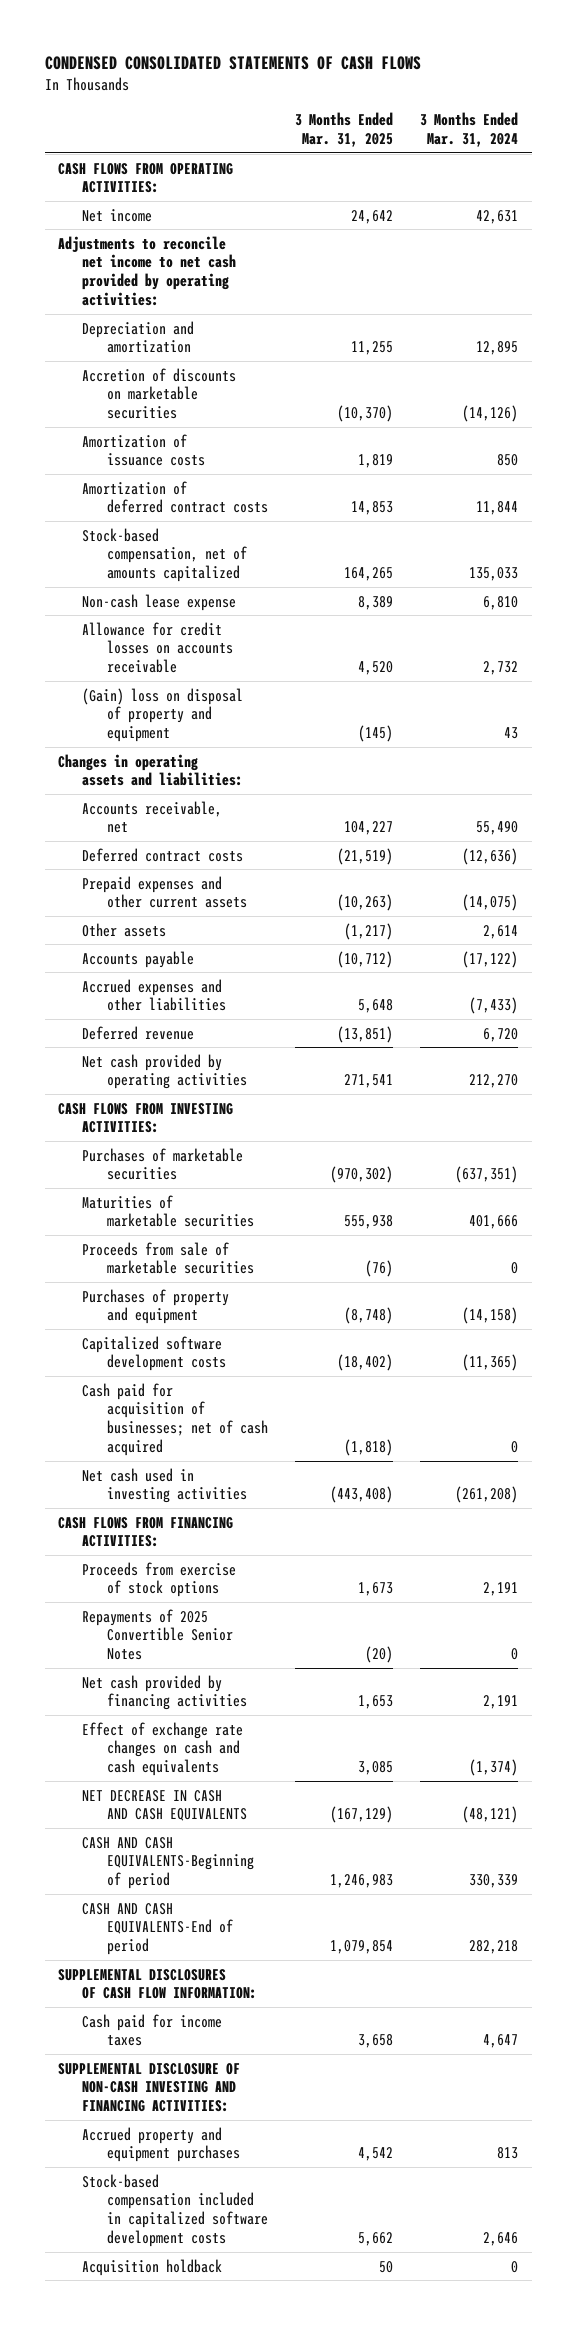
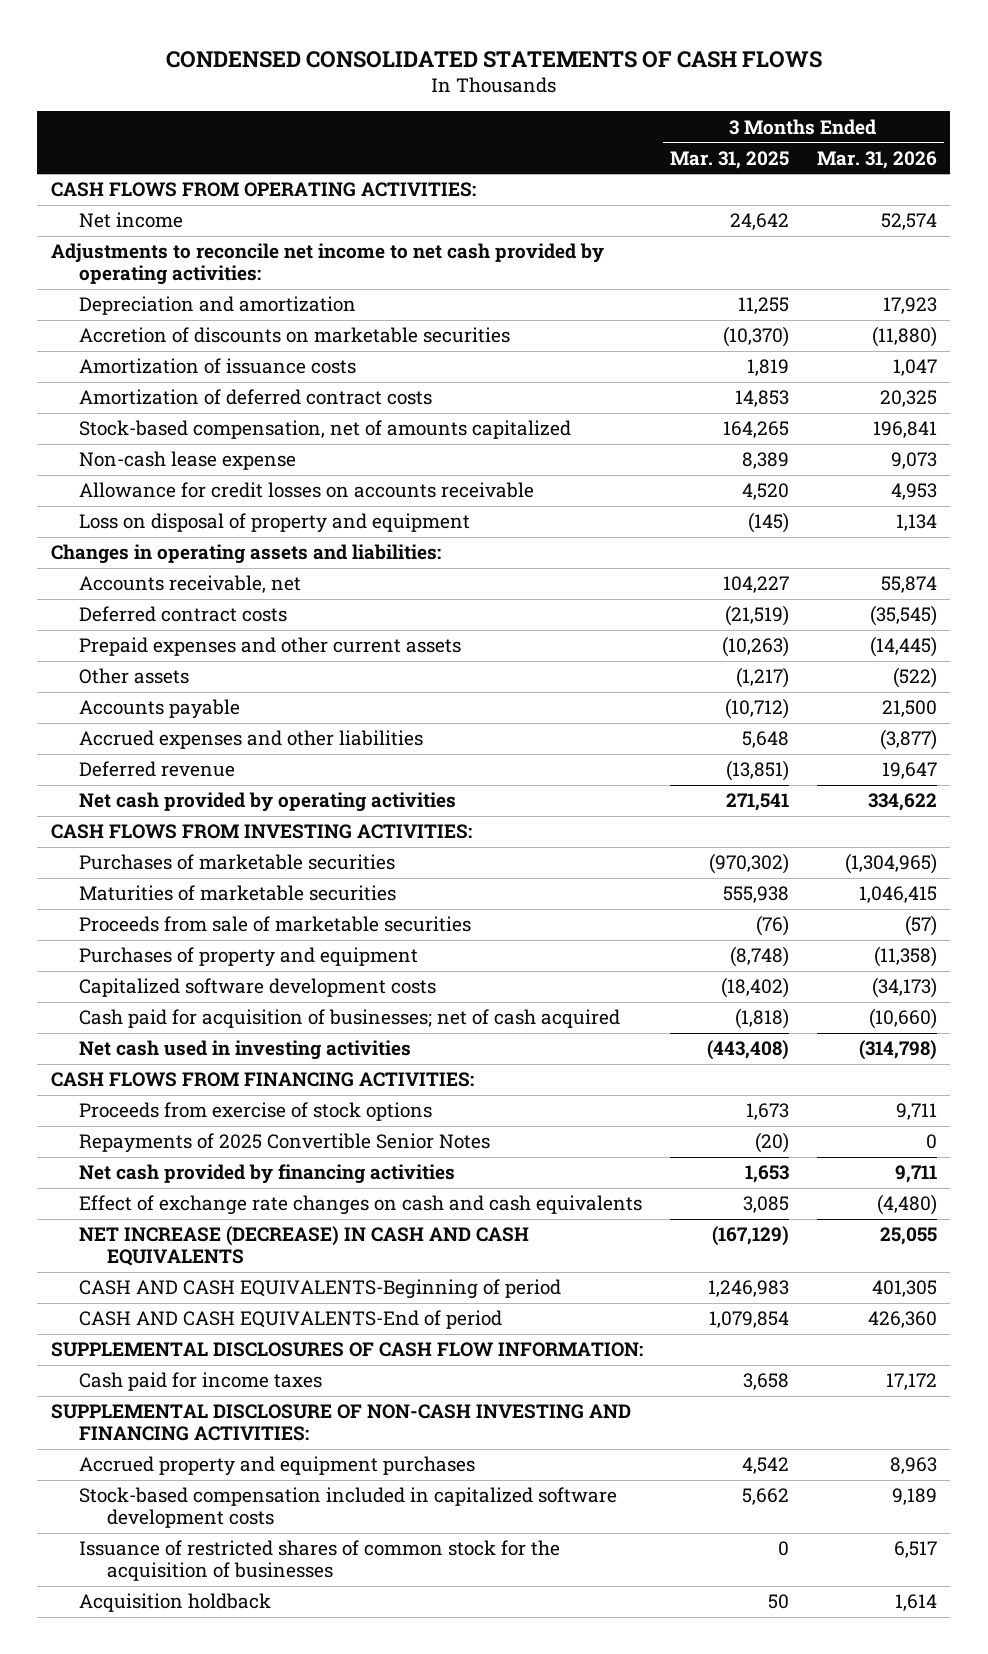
[420,112,519,148] 3 Months Ended Mar. 31, 2024 -> none
none -> [816,150,937,169] Mar. 31, 2026
[82,687,244,743] (Gain) loss on disposal of property and equipment -> [79,513,471,534] Loss on disposal of property and equipment
[82,1789,247,1822] NET DECREASE IN CASH AND CASH EQUIVALENTS -> [79,1226,530,1267] NET INCREASE (DECREASE) IN CASH AND CASH EQUIVALENTS
none -> [79,1540,561,1582] Issuance of restricted shares of common stock for the acquisition of businesses

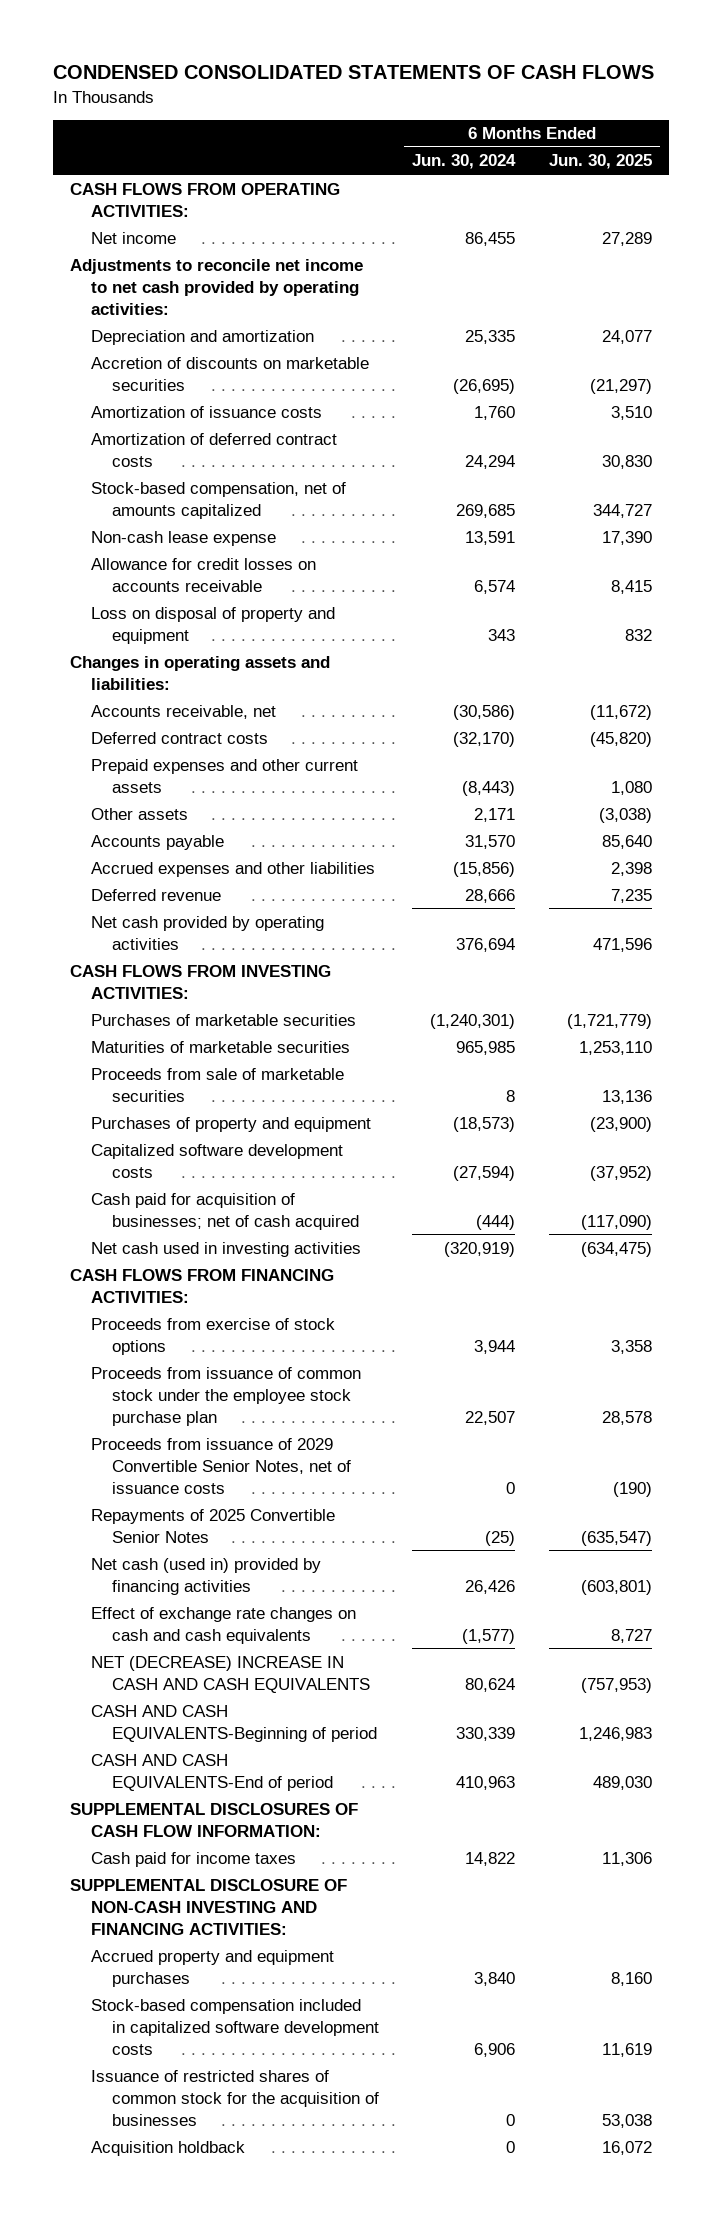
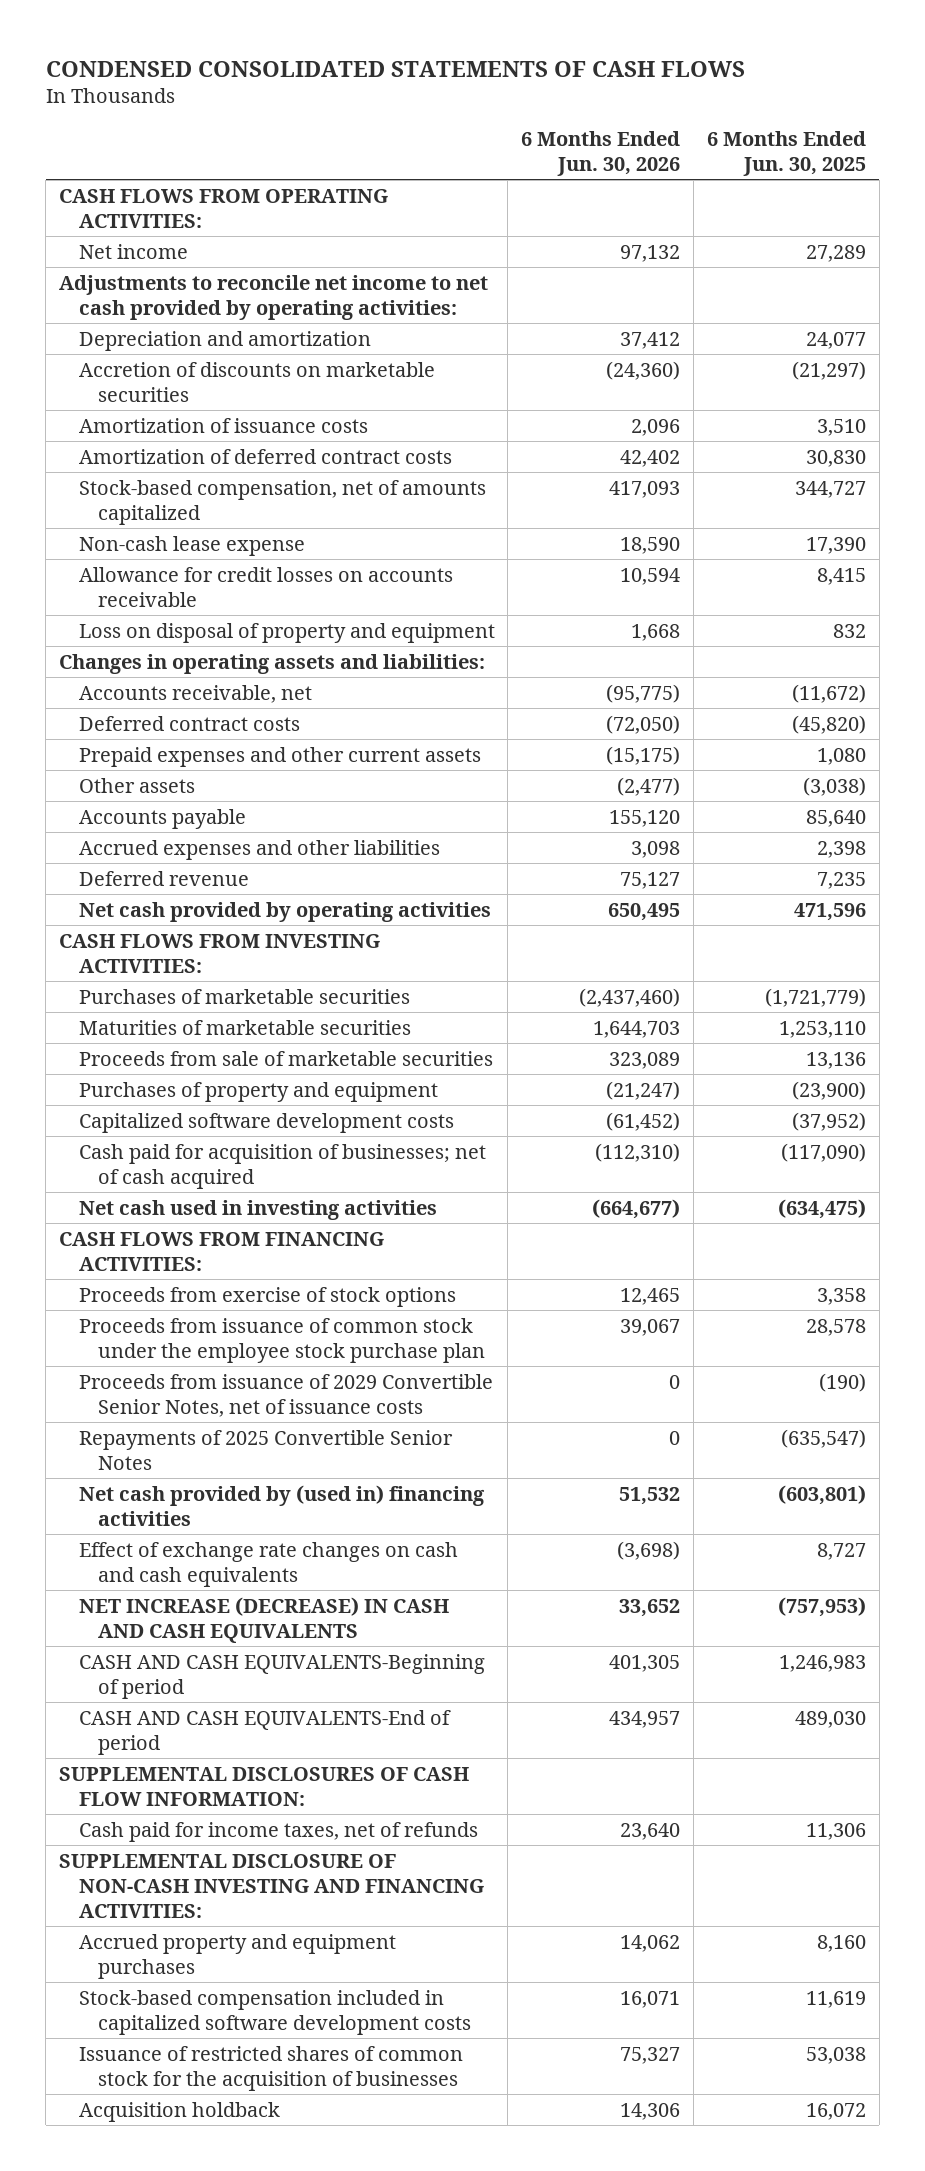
[412,154,517,170] Jun. 30, 2024 -> none
none -> [521,130,681,176] 6 Months Ended Jun. 30, 2026
[90,1557,321,1595] Net cash (used in) provided by financing activities -> [78,1484,485,1526] Net cash provided by (used in) financing activities
[90,1655,370,1693] NET (DECREASE) INCREASE IN CASH AND CASH EQUIVALENTS -> [78,1596,449,1643] NET INCREASE (DECREASE) IN CASH AND CASH EQUIVALENTS
[90,1851,296,1867] Cash paid for income taxes -> [78,1821,478,1842] Cash paid for income taxes, net of refunds

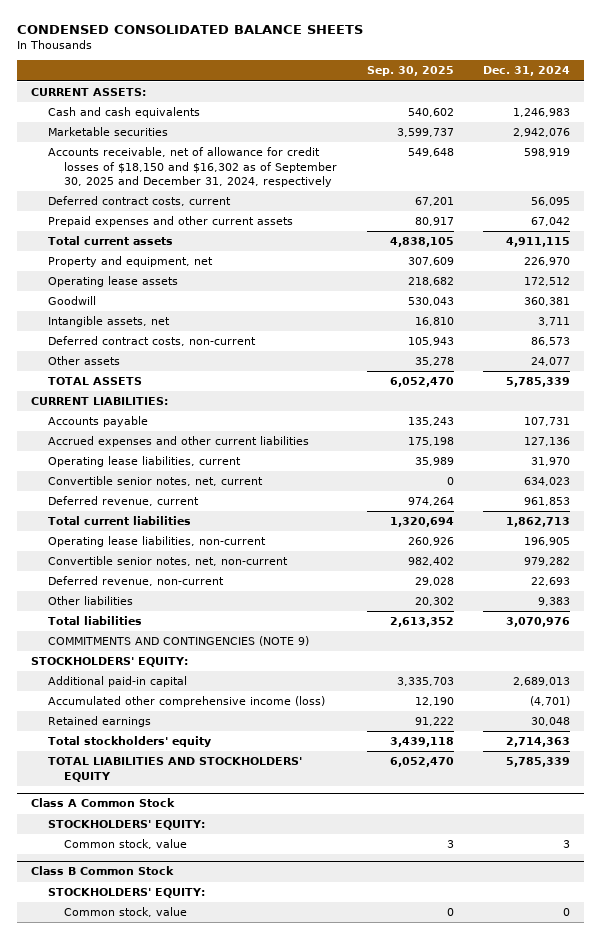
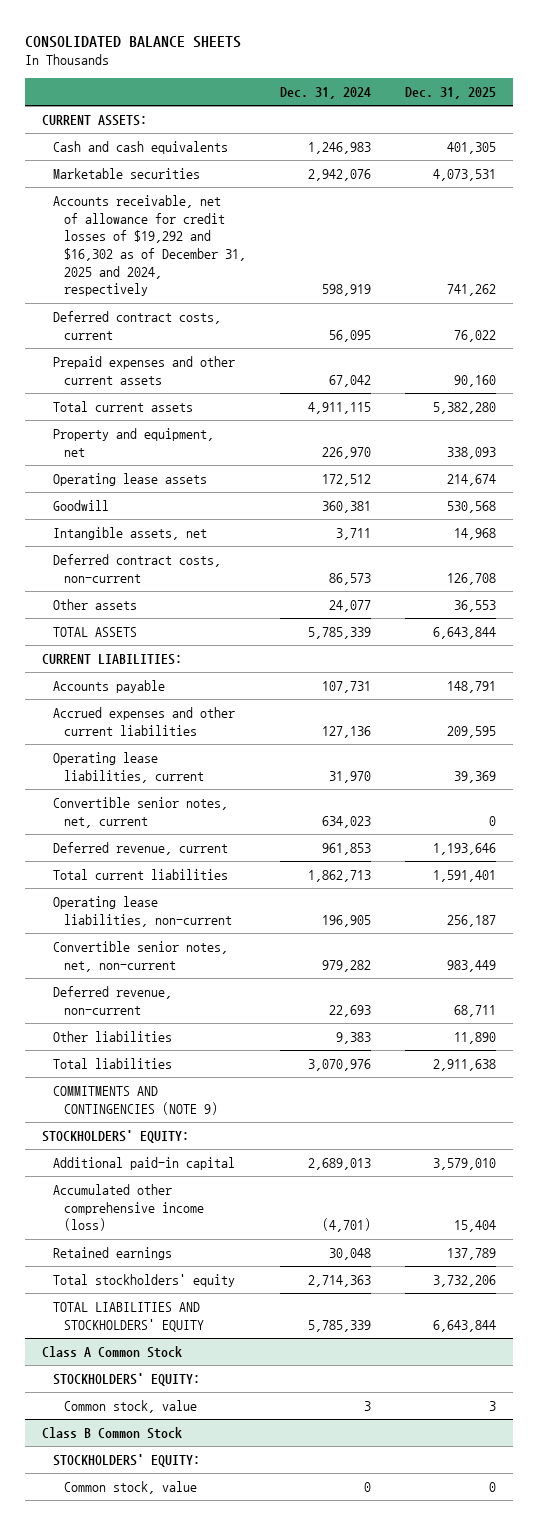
[16,24,363,34] CONDENSED CONSOLIDATED BALANCE SHEETS -> [24,35,241,48] CONSOLIDATED BALANCE SHEETS
[366,66,454,77] Sep. 30, 2025 -> none
none -> [404,87,496,100] Dec. 31, 2025
[47,147,338,187] Accounts receivable, net of allowance for credit losses of $18,150 and $16,302 as of September 30, 2025 and December 31, 2024, respectively -> [52,194,246,297] Accounts receivable, net of allowance for credit losses of $19,292 and $16,302 as of December 31, 2025 and 2024, respectively

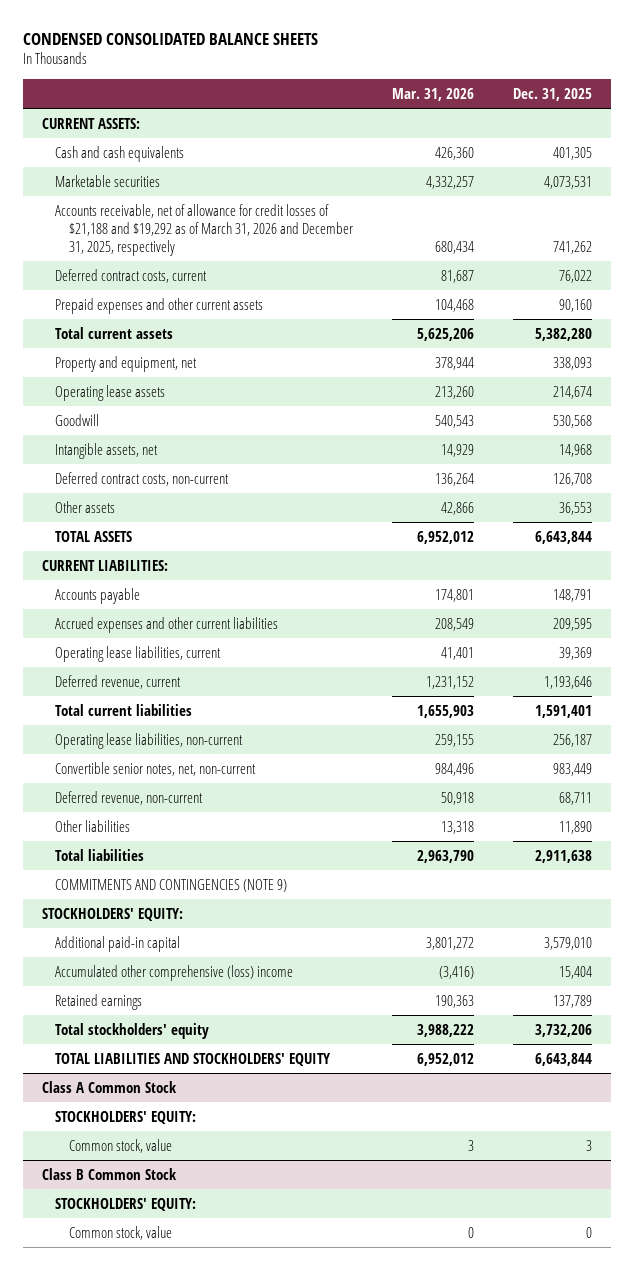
[24,35,241,48] CONSOLIDATED BALANCE SHEETS -> [22,33,318,46] CONDENSED CONSOLIDATED BALANCE SHEETS
[279,87,371,100] Dec. 31, 2024 -> none
none -> [391,87,474,101] Mar. 31, 2026
[52,194,246,297] Accounts receivable, net of allowance for credit losses of $19,292 and $16,302 as of December 31, 2025 and 2024, respectively -> [55,203,353,256] Accounts receivable, net of allowance for credit losses of $21,188 and $19,292 as of March 31, 2026 and December 31, 2025, respectively
[52,796,228,828] Convertible senior notes, net, current -> none
[52,1183,204,1232] Accumulated other comprehensive income (loss) -> [55,964,294,981] Accumulated other comprehensive (loss) income

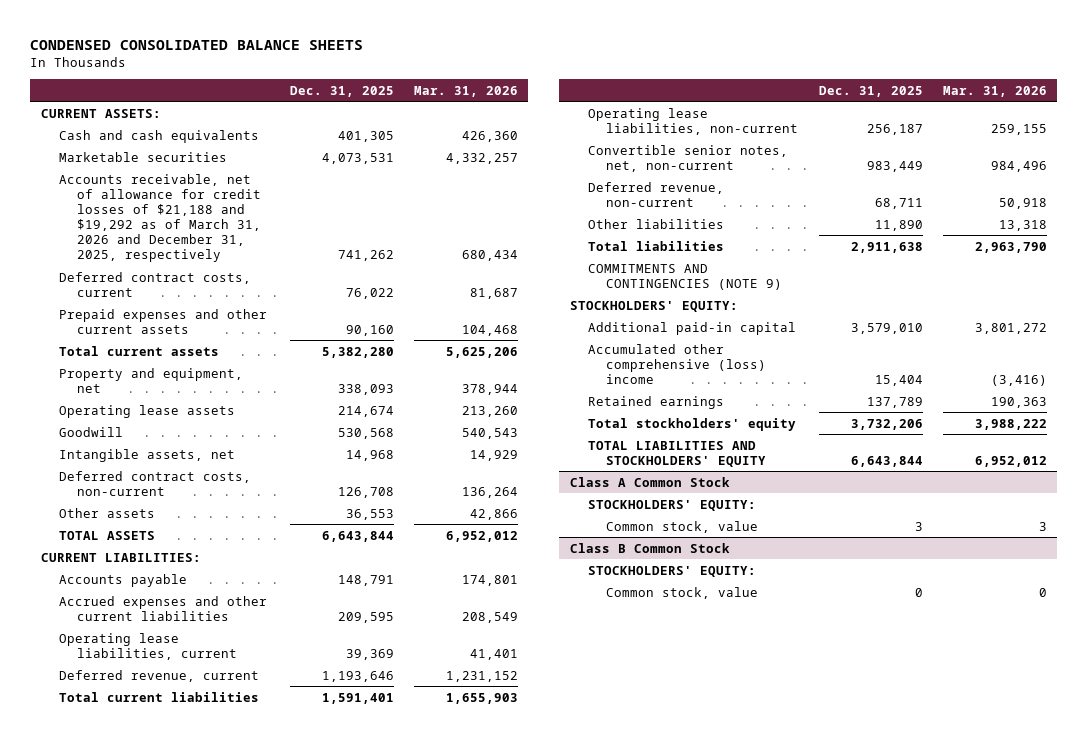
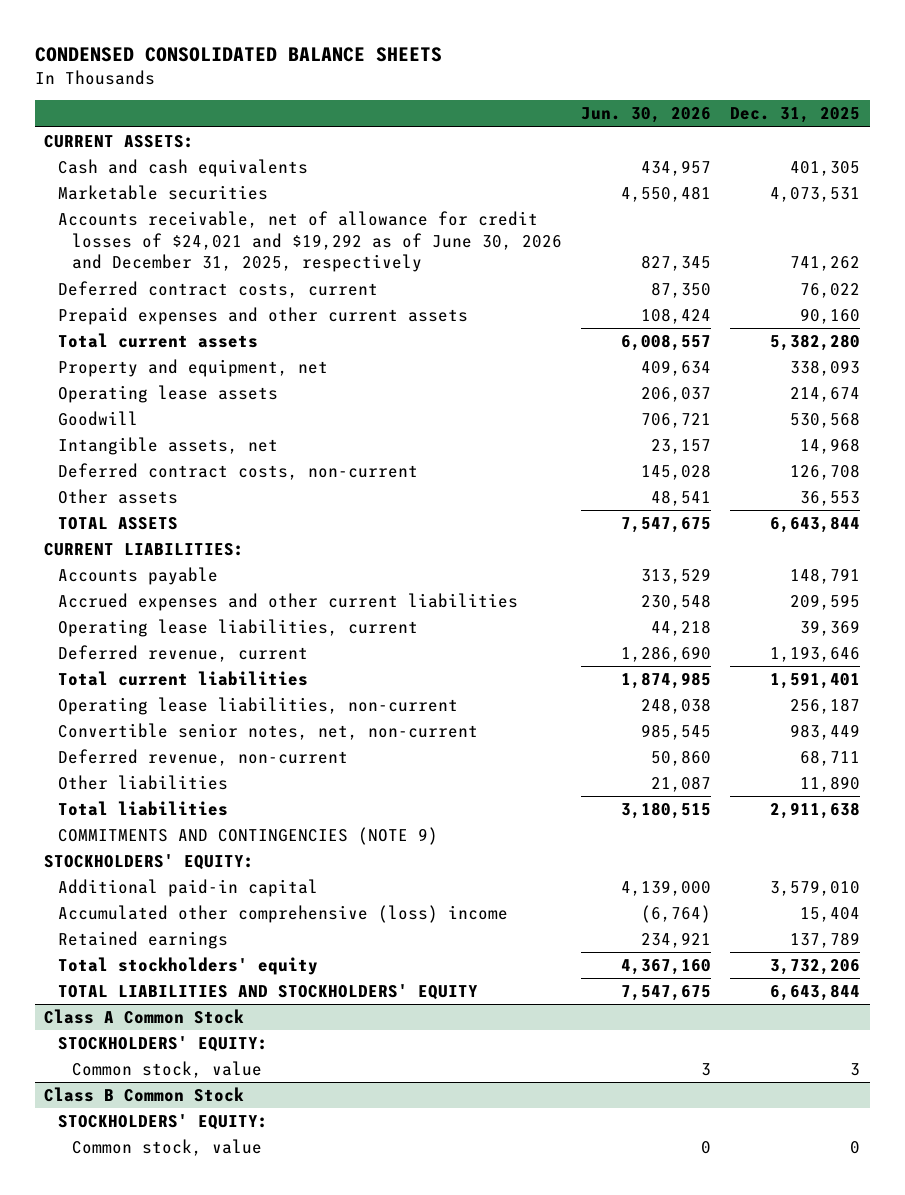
[414,85,519,97] Mar. 31, 2026 -> none
none -> [581,107,712,124] Jun. 30, 2026
[58,173,262,263] Accounts receivable, net of allowance for credit losses of $21,188 and $19,292 as of March 31, 2026 and December 31, 2025, respectively -> [58,210,563,273] Accounts receivable, net of allowance for credit losses of $24,021 and $19,292 as of June 30, 2026 and December 31, 2025, respectively

